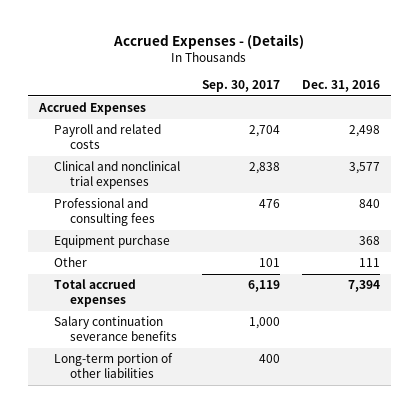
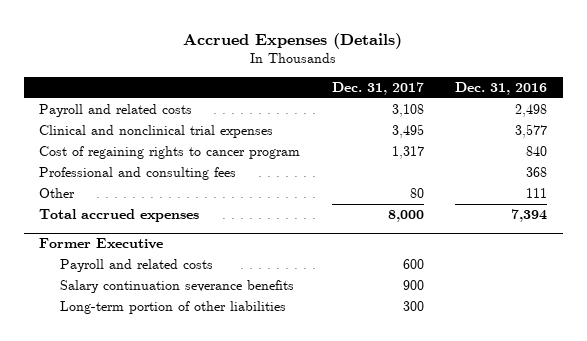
[113,34,305,50] Accrued Expenses - (Details) -> [183,32,403,49] Accrued Expenses (Details)
[202,80,281,93] Sep. 30, 2017 -> none
none -> [331,81,424,95] Dec. 31, 2017
[37,102,146,116] Accrued Expenses -> none
[54,235,171,249] Equipment purchase -> none
none -> [39,146,301,160] Cost of regaining rights to cancer program
[359,199,381,209] 840 -> [526,167,548,178] 368
none -> [39,238,164,250] Former Executive
none -> [59,259,213,273] Payroll and related costs

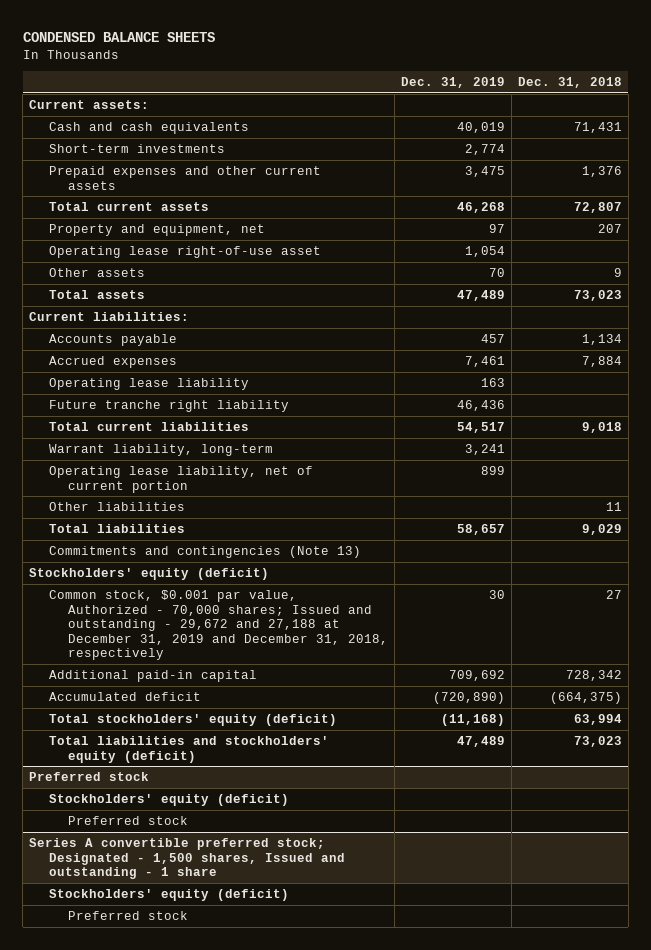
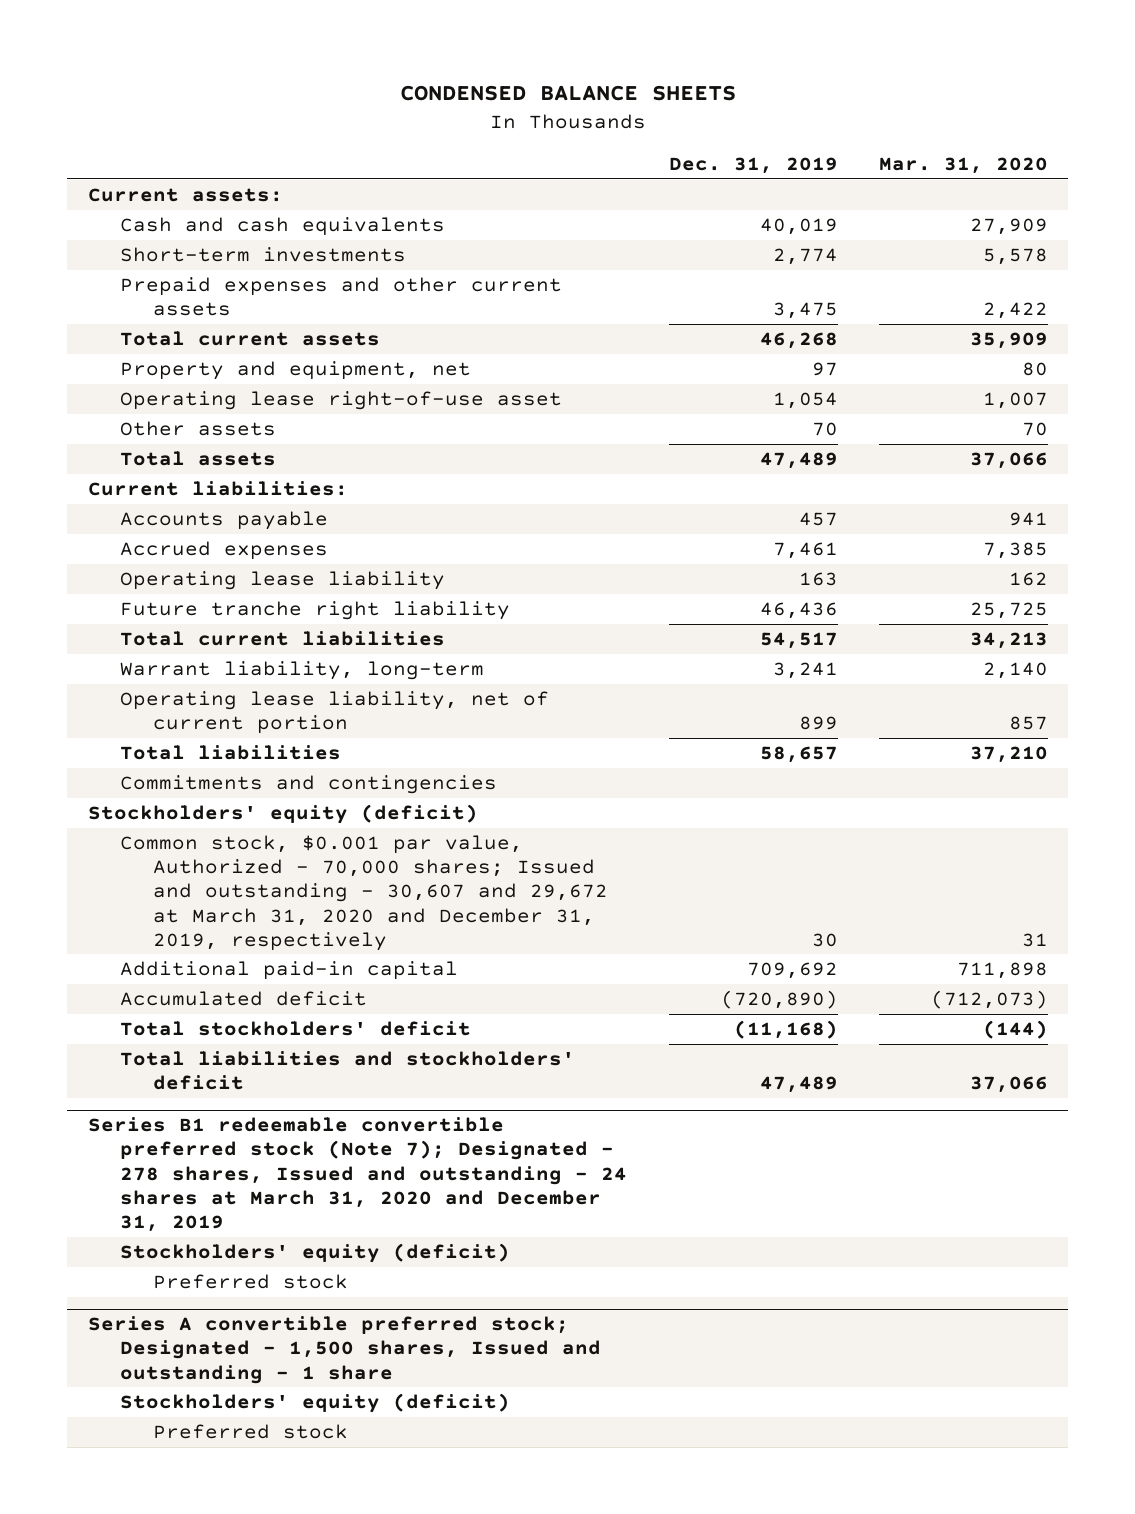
[517,77,622,89] Dec. 31, 2018 -> none
none -> [878,157,1048,175] Mar. 31, 2020
[48,501,185,511] Other liabilities -> none
[48,545,361,558] Commitments and contingencies (Note 13) -> [120,775,498,795] Commitments and contingencies
[48,589,388,661] Common stock, $0.001 par value, Authorized - 70,000 shares; Issued and outstanding - 29,672 and 27,188 at December 31, 2019 and December 31, 2018, respectively -> [120,835,609,951] Common stock, $0.001 par value, Authorized - 70,000 shares; Issued and outstanding - 30,607 and 29,672 at March 31, 2020 and December 31, 2019, respectively
[29,771,150,781] Preferred stock -> none
[48,713,337,726] Total stockholders' equity (deficit) -> [120,1021,472,1037] Total stockholders' deficit
[48,735,329,763] Total liabilities and stockholders' equity (deficit) -> [120,1051,576,1091] Total liabilities and stockholders' deficit
none -> [87,1117,628,1232] Series B1 redeemable convertible preferred stock (Note 7); Designated - 278 shares, Issued and outstanding - 24 shares at March 31, 2020 and December 31, 2019

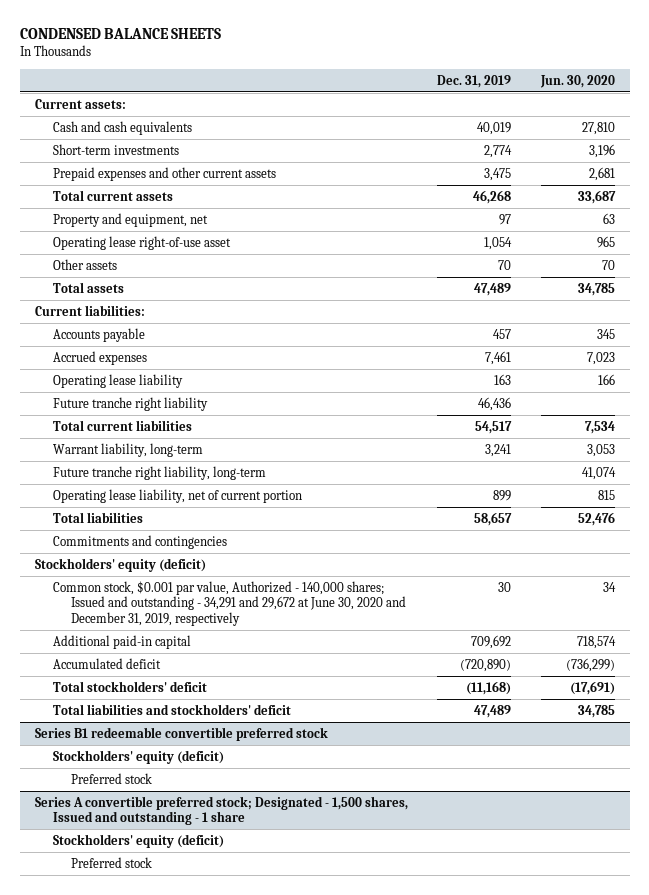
[878,157,1048,175] Mar. 31, 2020 -> none
none -> [539,74,615,88] Jun. 30, 2020
none -> [52,465,266,480] Future tranche right liability, long-term
[120,835,609,951] Common stock, $0.001 par value, Authorized - 70,000 shares; Issued and outstanding - 30,607 and 29,672 at March 31, 2020 and December 31, 2019, respectively -> [52,580,407,626] Common stock, $0.001 par value, Authorized - 140,000 shares; Issued and outstanding - 34,291 and 29,672 at June 30, 2020 and December 31, 2019, respectively
[87,1117,628,1232] Series B1 redeemable convertible preferred stock (Note 7); Designated - 278 shares, Issued and outstanding - 24 shares at March 31, 2020 and December 31, 2019 -> [34,726,328,741] Series B1 redeemable convertible preferred stock

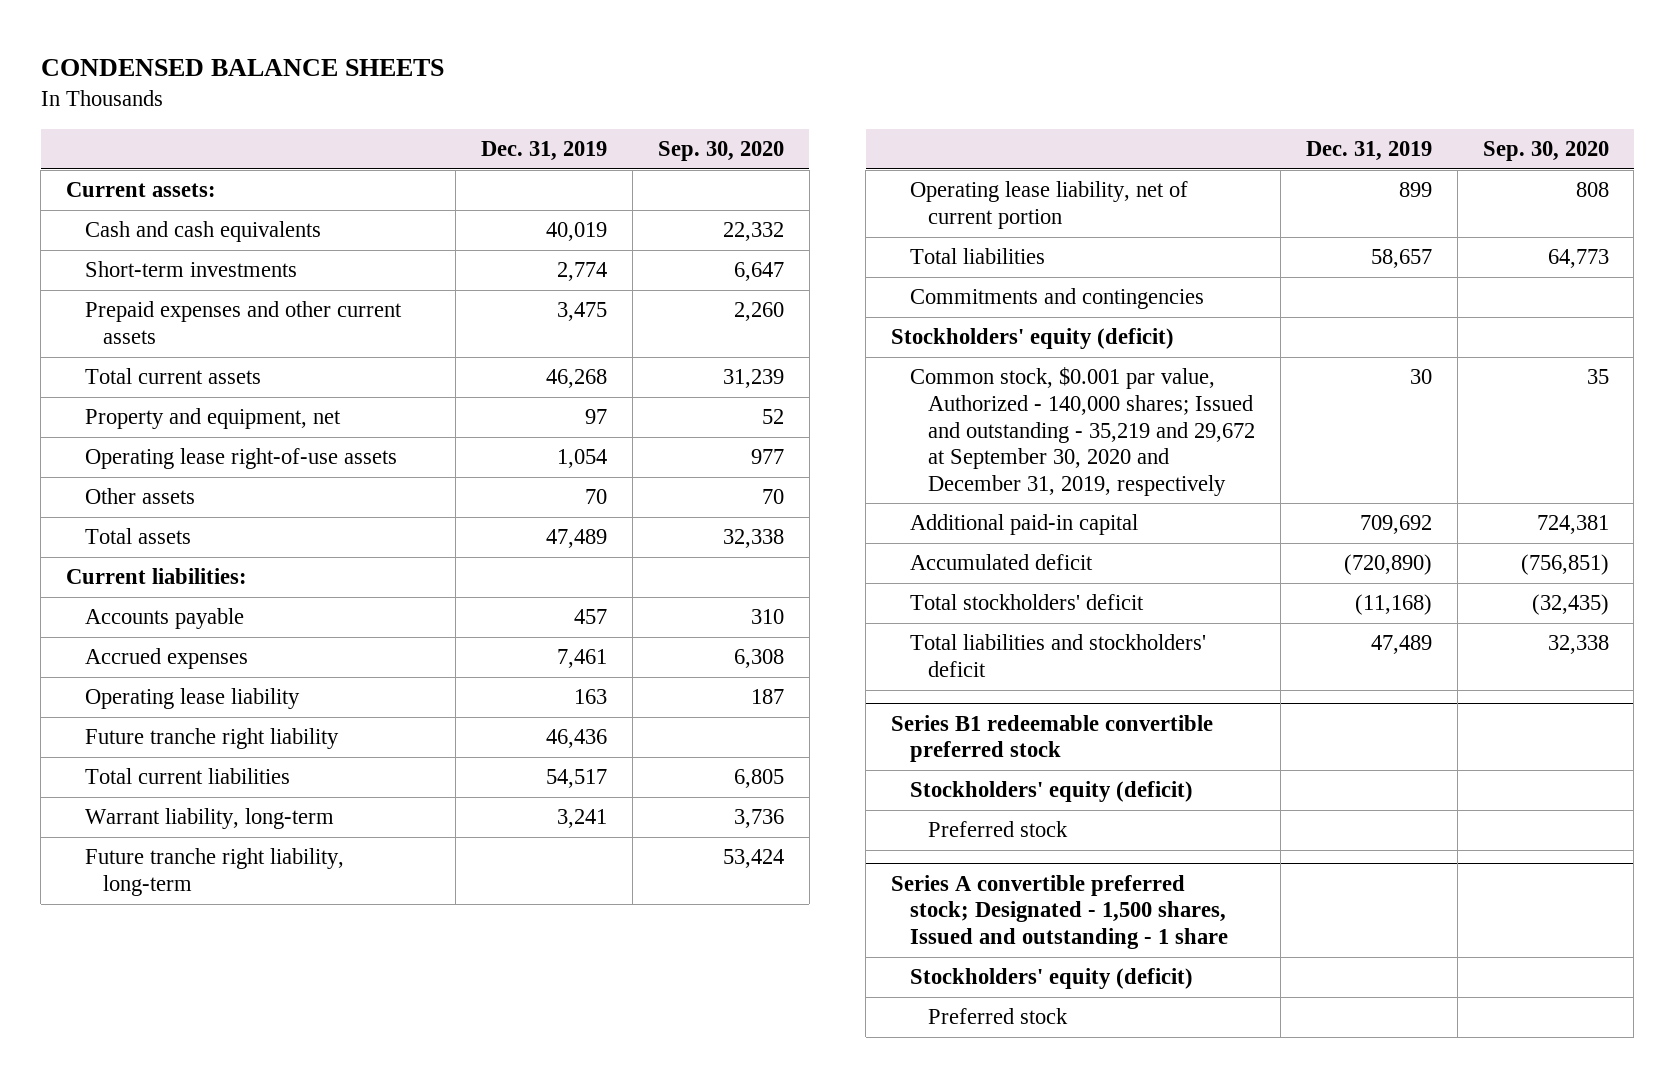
[539,74,615,88] Jun. 30, 2020 -> none
none -> [657,140,784,161] Sep. 30, 2020
[52,235,231,250] Operating lease right-of-use asset -> [84,448,397,470] Operating lease right-of-use assets
[52,580,407,626] Common stock, $0.001 par value, Authorized - 140,000 shares; Issued and outstanding - 34,291 and 29,672 at June 30, 2020 and December 31, 2019, respectively -> [909,367,1256,496] Common stock, $0.001 par value, Authorized - 140,000 shares; Issued and outstanding - 35,219 and 29,672 at September 30, 2020 and December 31, 2019, respectively

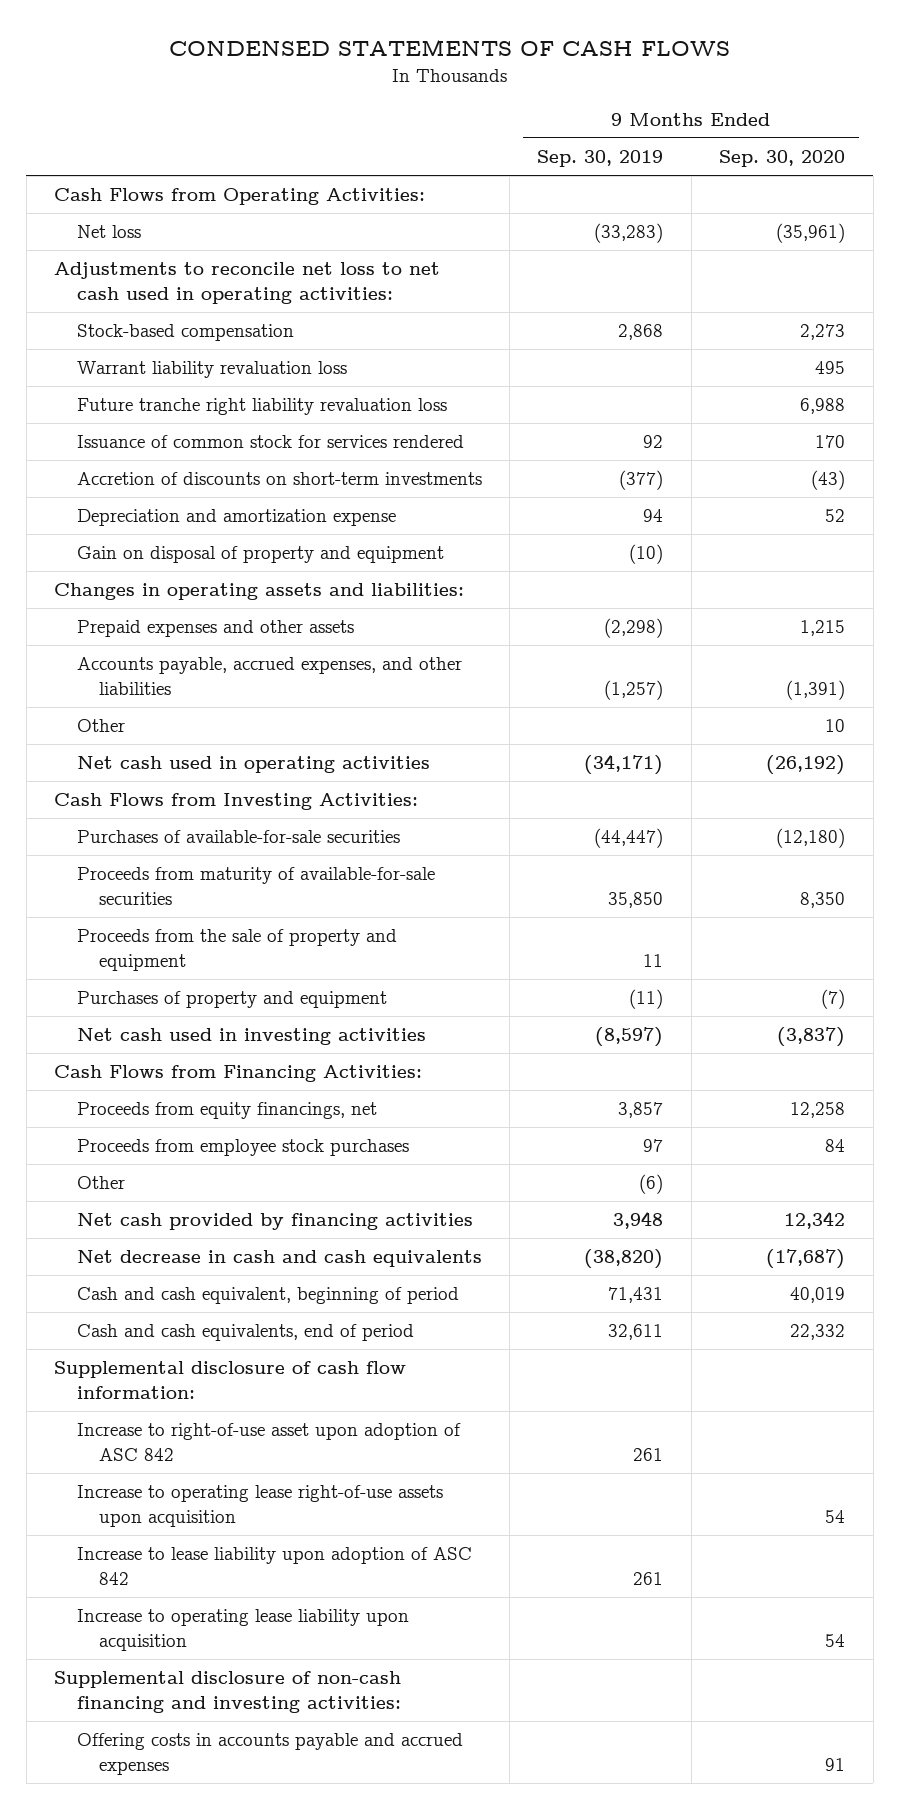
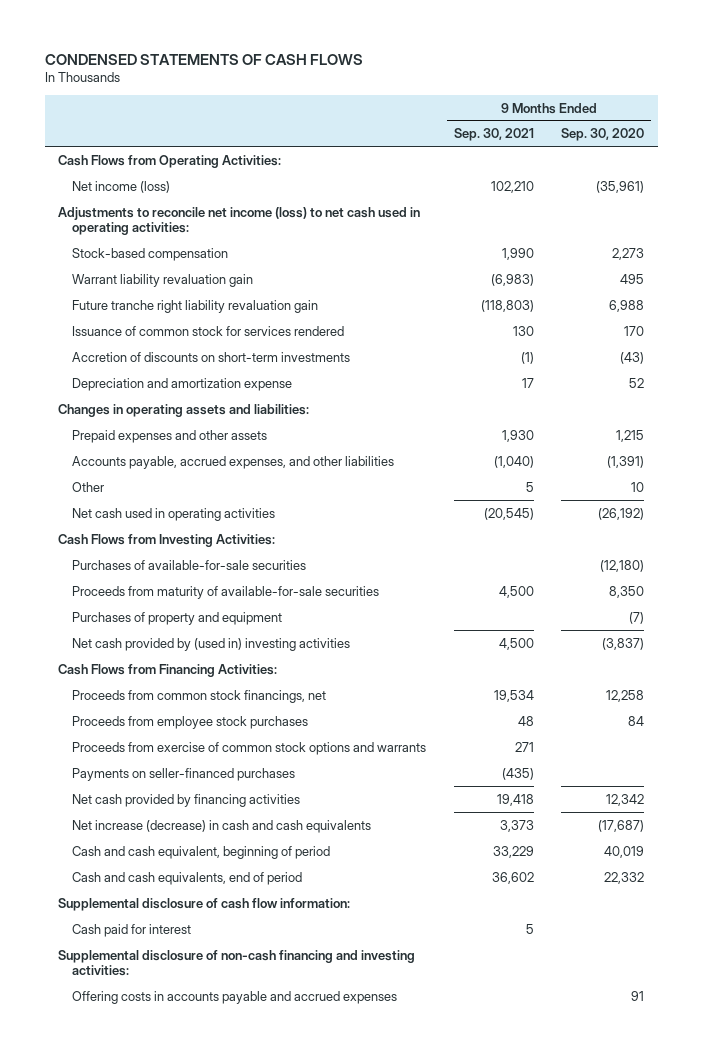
[537,150,664,168] Sep. 30, 2019 -> none
none -> [453,128,534,142] Sep. 30, 2021
[76,225,141,239] Net loss -> [72,180,171,193] Net income (loss)
[54,262,441,304] Adjustments to reconcile net loss to net cash used in operating activities: -> [58,206,421,236] Adjustments to reconcile net income (loss) to net cash used in operating activities:
[76,361,347,379] Warrant liability revaluation loss -> [72,273,254,287] Warrant liability revaluation gain
[76,398,447,416] Future tranche right liability revaluation loss -> [72,299,319,313] Future tranche right liability revaluation gain
[76,546,444,564] Gain on disposal of property and equipment -> none
[76,929,397,971] Proceeds from the sale of property and equipment -> none
[76,1028,426,1046] Net cash used in investing activities -> [72,637,351,651] Net cash provided by (used in) investing activities
[76,1102,377,1120] Proceeds from equity financings, net -> [72,689,327,703] Proceeds from common stock financings, net
[76,1176,125,1190] Other -> none
none -> [72,741,427,755] Proceeds from exercise of common stock options and warrants
none -> [72,767,296,781] Payments on seller-financed purchases
[76,1250,482,1268] Net decrease in cash and cash equivalents -> [72,819,372,833] Net increase (decrease) in cash and cash equivalents
[76,1423,461,1461] Increase to right-of-use asset upon adoption of ASC 842 -> none
[76,1485,443,1527] Increase to operating lease right-of-use assets upon acquisition -> none
[76,1547,472,1585] Increase to lease liability upon adoption of ASC 842 -> none
[76,1609,409,1651] Increase to operating lease liability upon acquisition -> none
none -> [72,923,192,937] Cash paid for interest

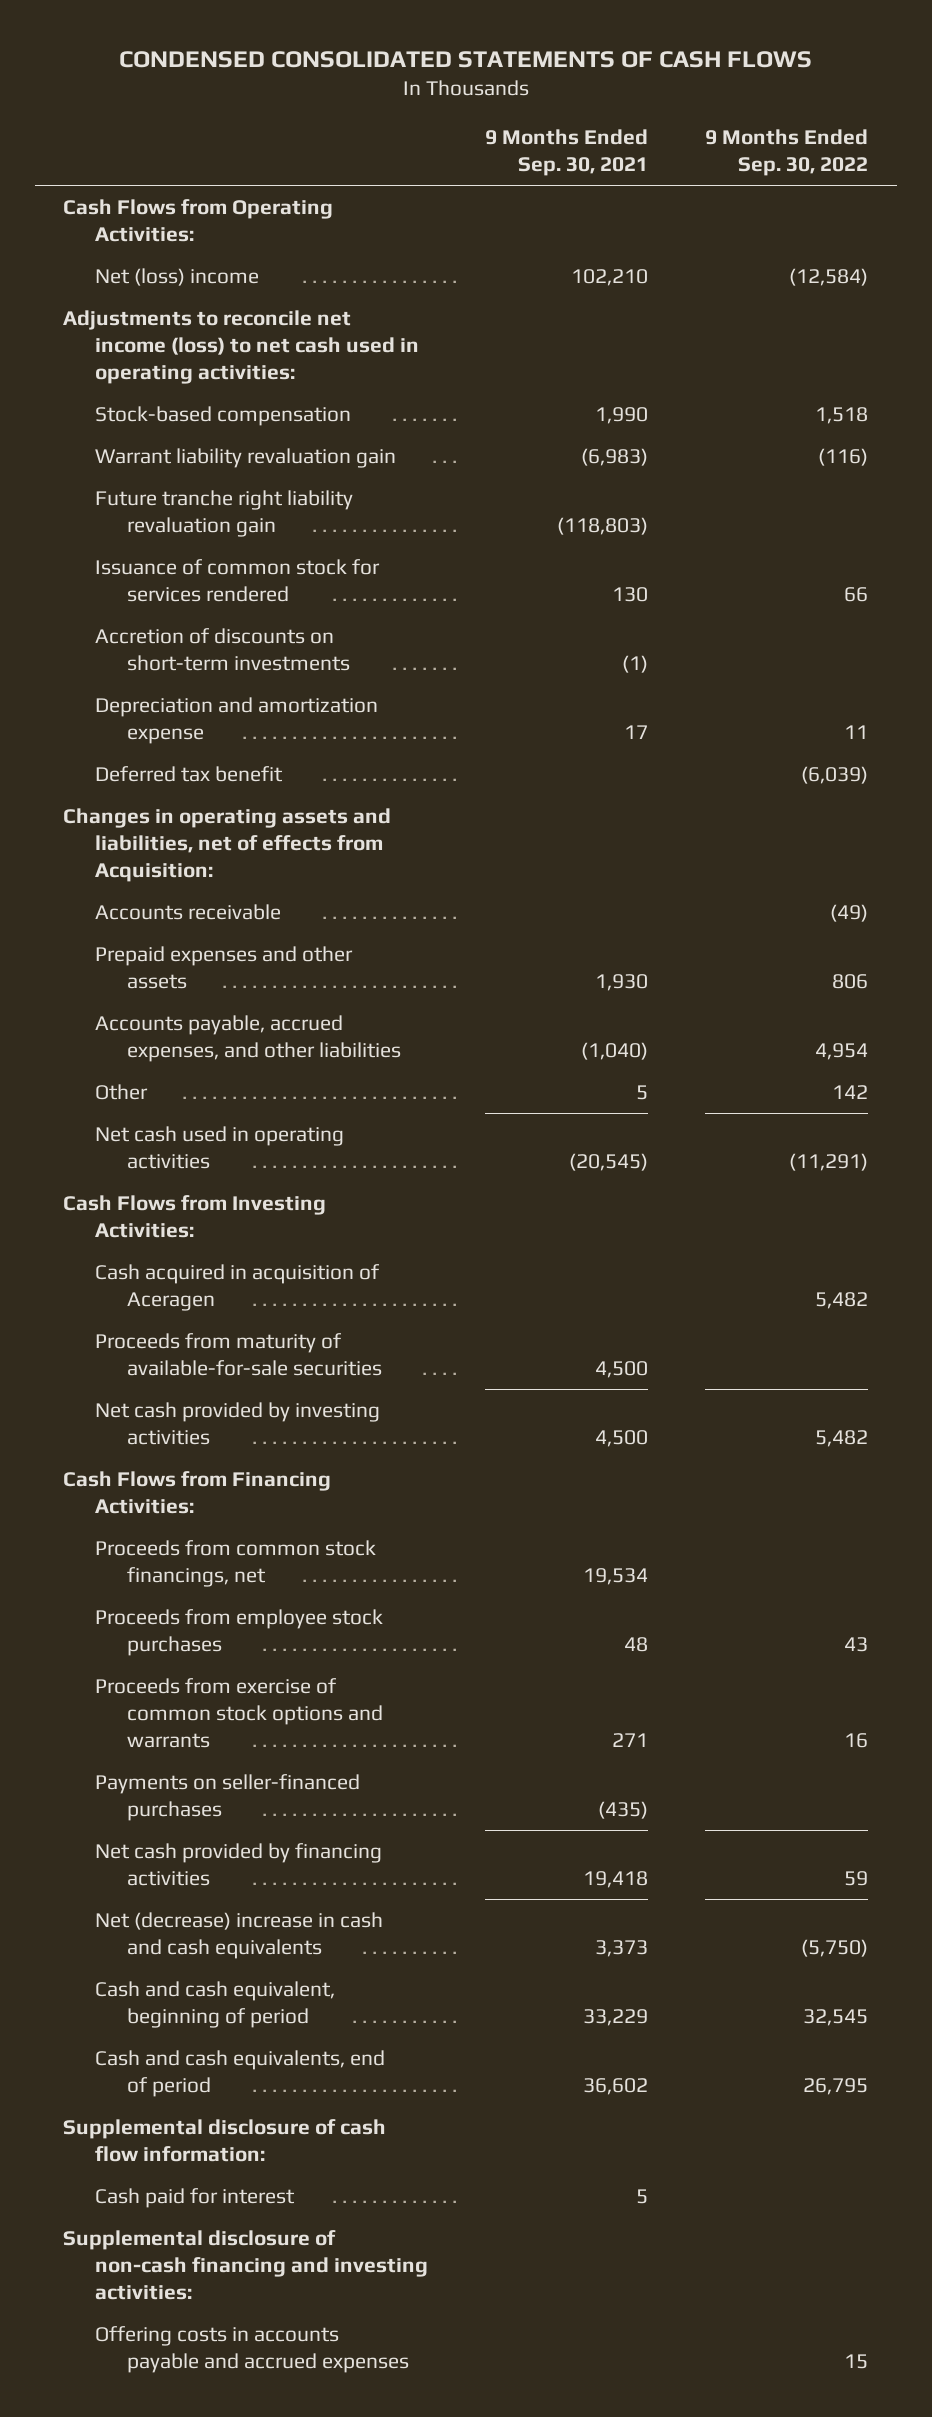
[44,53,363,65] CONDENSED STATEMENTS OF CASH FLOWS -> [118,51,812,69] CONDENSED CONSOLIDATED STATEMENTS OF CASH FLOWS
[560,128,644,142] Sep. 30, 2020 -> none
none -> [705,129,869,176] 9 Months Ended Sep. 30, 2022
[72,180,171,193] Net income (loss) -> [95,267,260,286] Net (loss) income
none -> [95,765,284,782] Deferred tax benefit
[58,403,310,417] Changes in operating assets and liabilities: -> [63,807,392,882] Changes in operating assets and liabilities, net of effects from Acquisition:
none -> [95,903,282,920] Accounts receivable
[72,559,307,570] Purchases of available-for-sale securities -> none
none -> [95,1263,381,1311] Cash acquired in acquisition of Aceragen
[72,611,283,625] Purchases of property and equipment -> none
[72,637,351,651] Net cash provided by (used in) investing activities -> [95,1401,381,1445] Net cash provided by investing activities
[72,819,372,833] Net increase (decrease) in cash and cash equivalents -> [95,1911,384,1959] Net (decrease) increase in cash and cash equivalents

